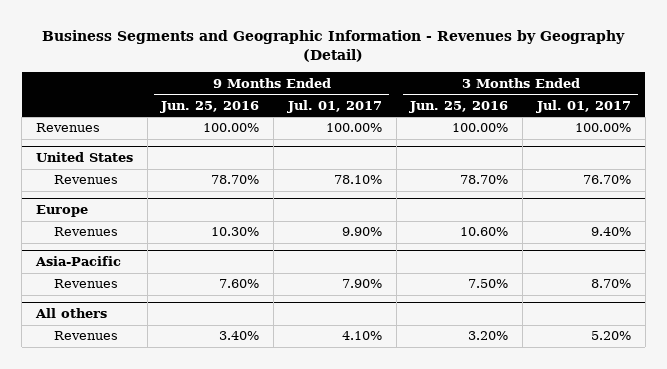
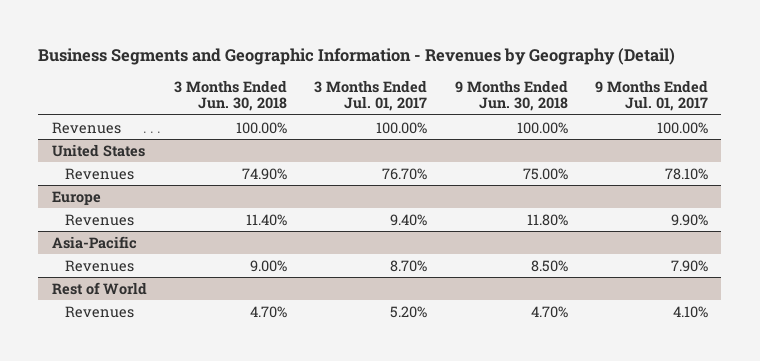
[160,100,260,113] Jun. 25, 2016 -> none
[409,100,509,113] Jun. 25, 2016 -> none
none -> [174,79,288,112] 3 Months Ended Jun. 30, 2018
none -> [454,79,568,112] 9 Months Ended Jun. 30, 2018
[34,308,107,319] All others -> [51,281,147,295] Rest of World

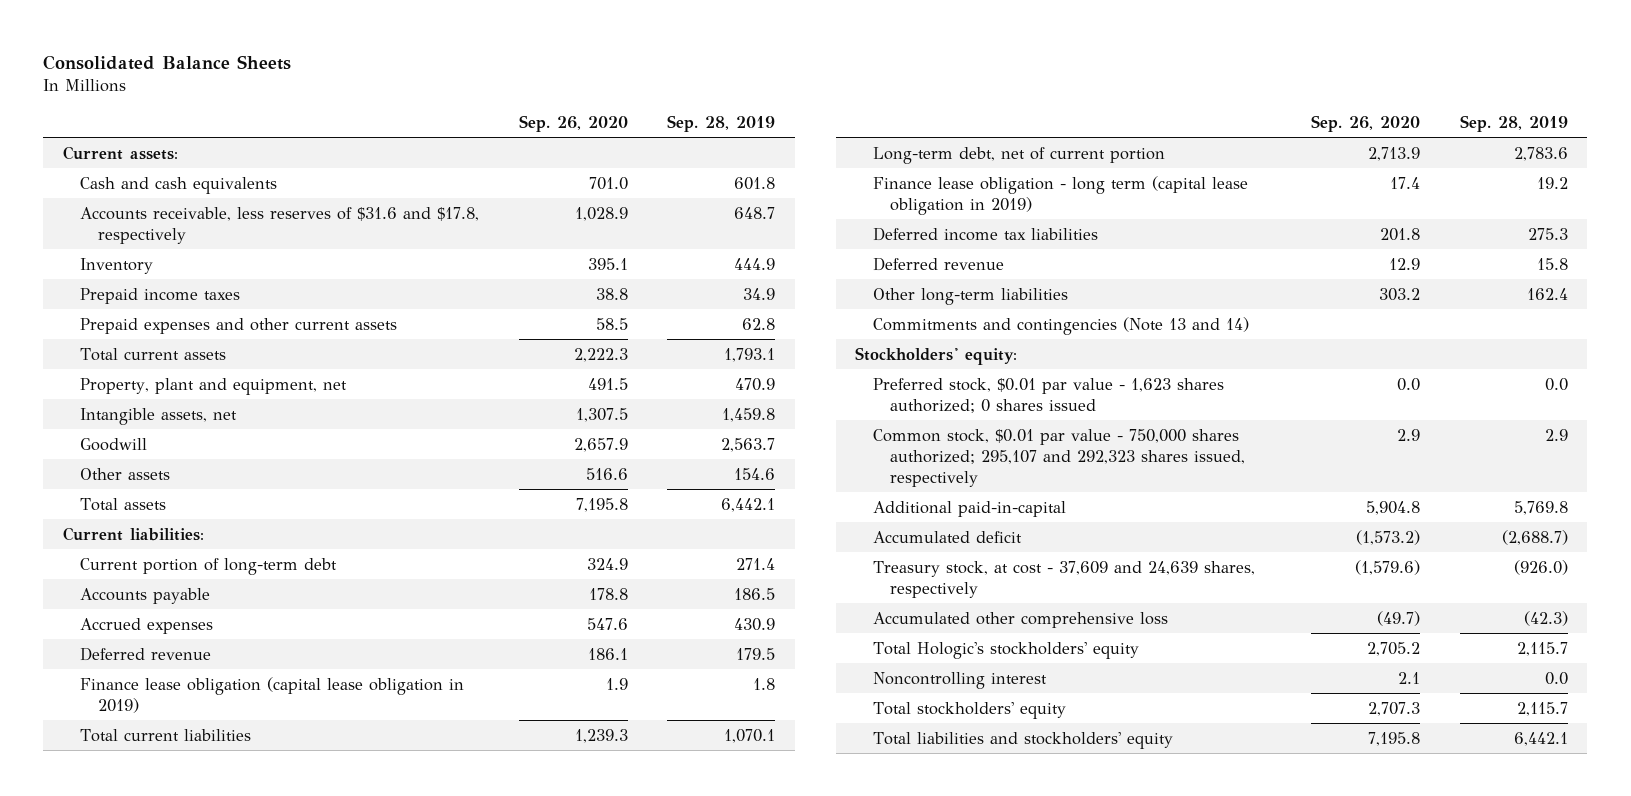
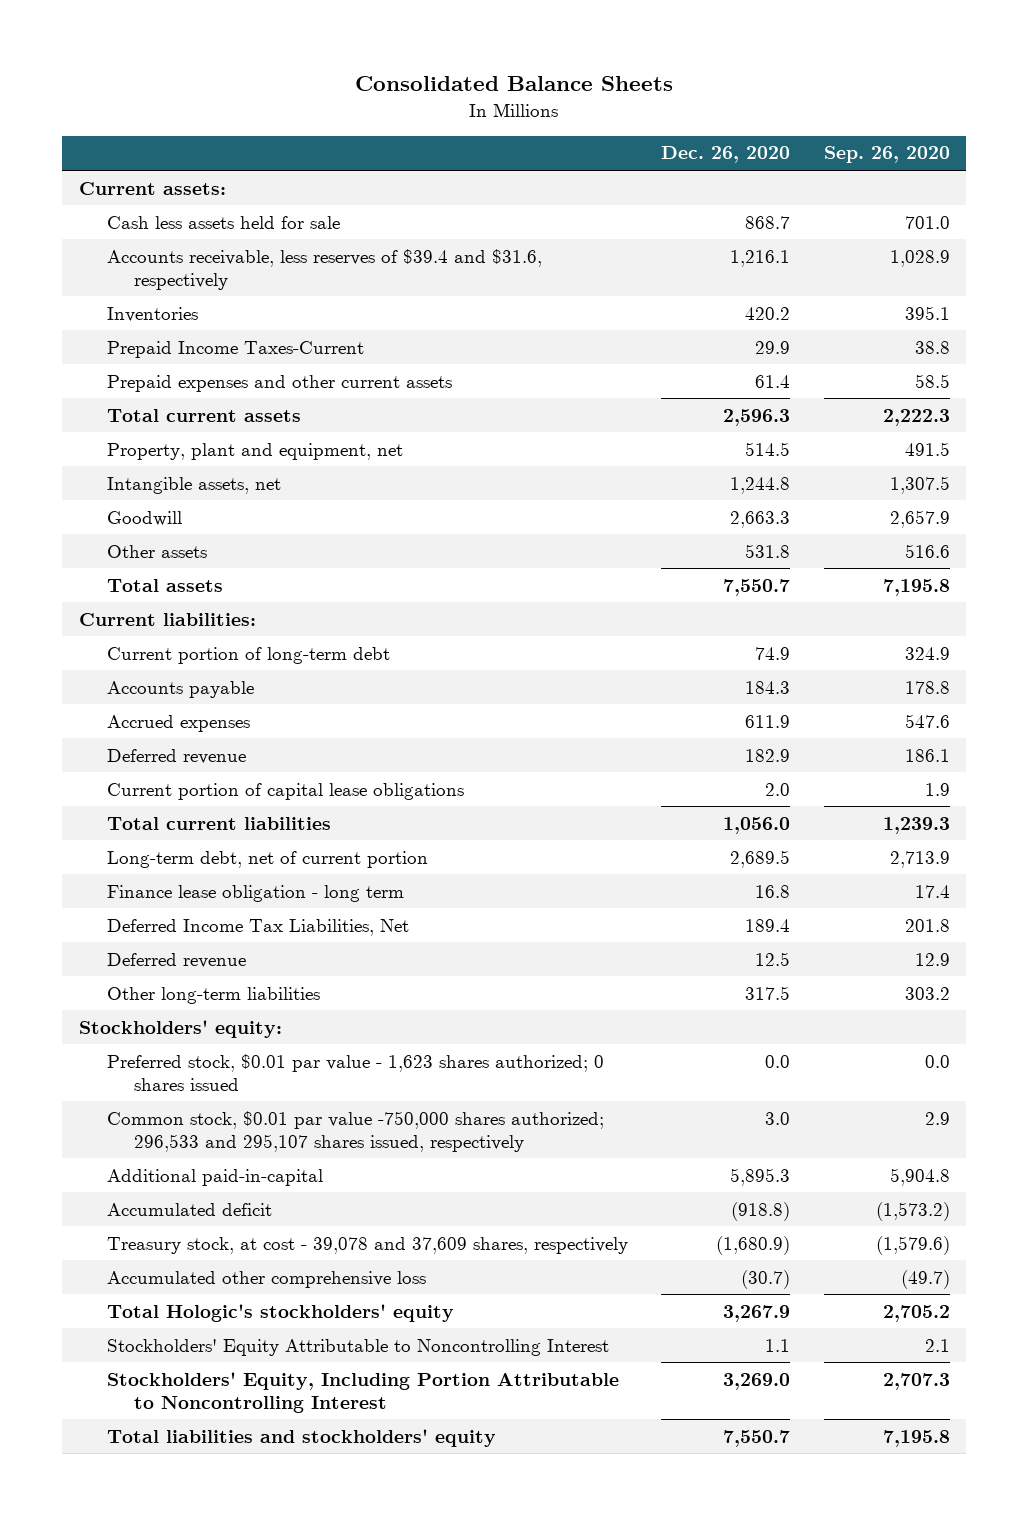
[667,114,776,132] Sep. 28, 2019 -> none
none -> [661,146,791,164] Dec. 26, 2020
[80,176,278,194] Cash and cash equivalents -> [106,215,340,229] Cash less assets held for sale
[80,206,480,244] Accounts receivable, less reserves of $31.6 and $17.8, respectively -> [106,248,542,290] Accounts receivable, less reserves of $39.4 and $31.6, respectively
[80,257,154,274] Inventory -> [106,306,198,322] Inventories
[80,287,241,304] Prepaid income taxes -> [106,340,364,358] Prepaid Income Taxes-Current
[80,676,465,713] Finance lease obligation (capital lease obligation in 2019) -> [106,782,464,800] Current portion of capital lease obligations
[872,175,1248,215] Finance lease obligation - long term (capital lease obligation in 2019) -> [106,884,404,902] Finance lease obligation - long term
[872,226,1098,241] Deferred income tax liabilities -> [106,918,409,936] Deferred Income Tax Liabilities, Net
[872,316,1249,335] Commitments and contingencies (Note 13 and 14) -> none
[872,428,1246,487] Common stock, $0.01 par value - 750,000 shares authorized; 295,107 and 292,323 shares issued, respectively -> [106,1110,604,1152] Common stock, $0.01 par value -750,000 shares authorized; 296,533 and 295,107 shares issued, respectively
[872,560,1255,598] Treasury stock, at cost - 37,609 and 24,639 shares, respectively -> [106,1236,628,1254] Treasury stock, at cost - 39,078 and 37,609 shares, respectively
[872,671,1047,689] Noncontrolling interest -> [106,1338,609,1356] Stockholders' Equity Attributable to Noncontrolling Interest
[872,701,1066,719] Total stockholders' equity -> [106,1371,619,1413] Stockholders' Equity, Including Portion Attributable to Noncontrolling Interest

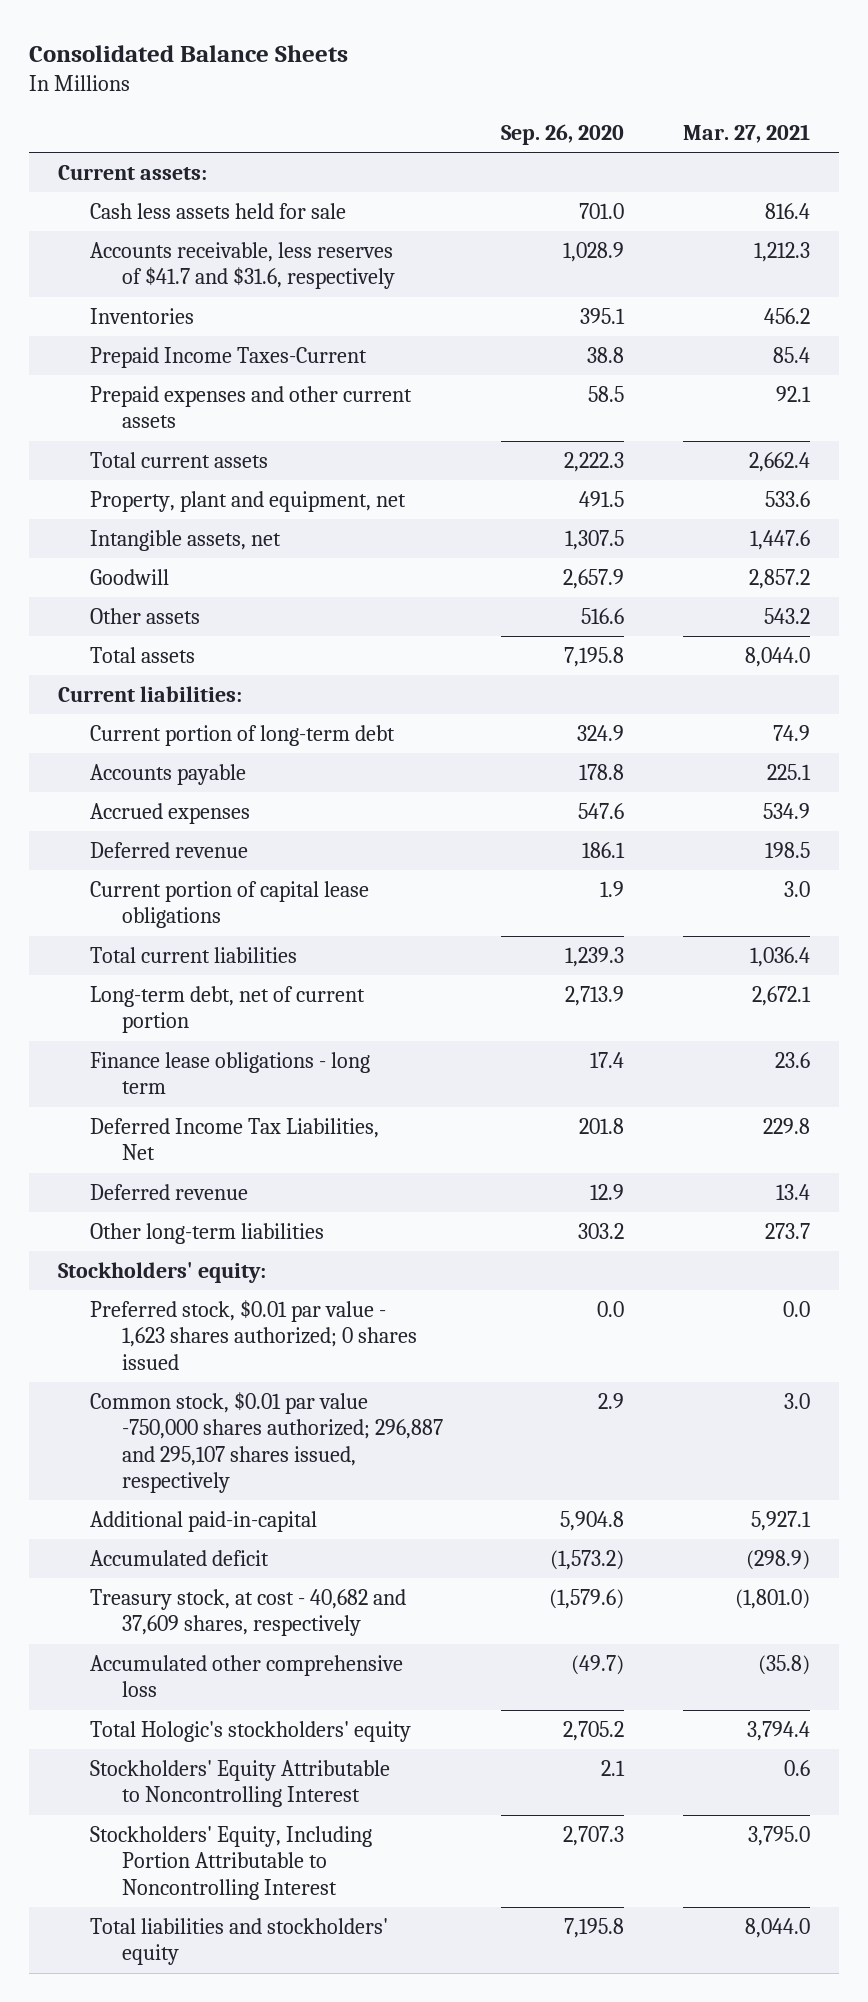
[661,146,791,164] Dec. 26, 2020 -> none
none -> [682,123,810,143] Mar. 27, 2021
[106,248,542,290] Accounts receivable, less reserves of $39.4 and $31.6, respectively -> [89,241,395,290] Accounts receivable, less reserves of $41.7 and $31.6, respectively
[106,884,404,902] Finance lease obligation - long term -> [89,1051,370,1095] Finance lease obligations - long term
[106,1110,604,1152] Common stock, $0.01 par value -750,000 shares authorized; 296,533 and 295,107 shares issued, respectively -> [89,1391,443,1493] Common stock, $0.01 par value -750,000 shares authorized; 296,887 and 295,107 shares issued, respectively
[106,1236,628,1254] Treasury stock, at cost - 39,078 and 37,609 shares, respectively -> [89,1588,406,1637] Treasury stock, at cost - 40,682 and 37,609 shares, respectively

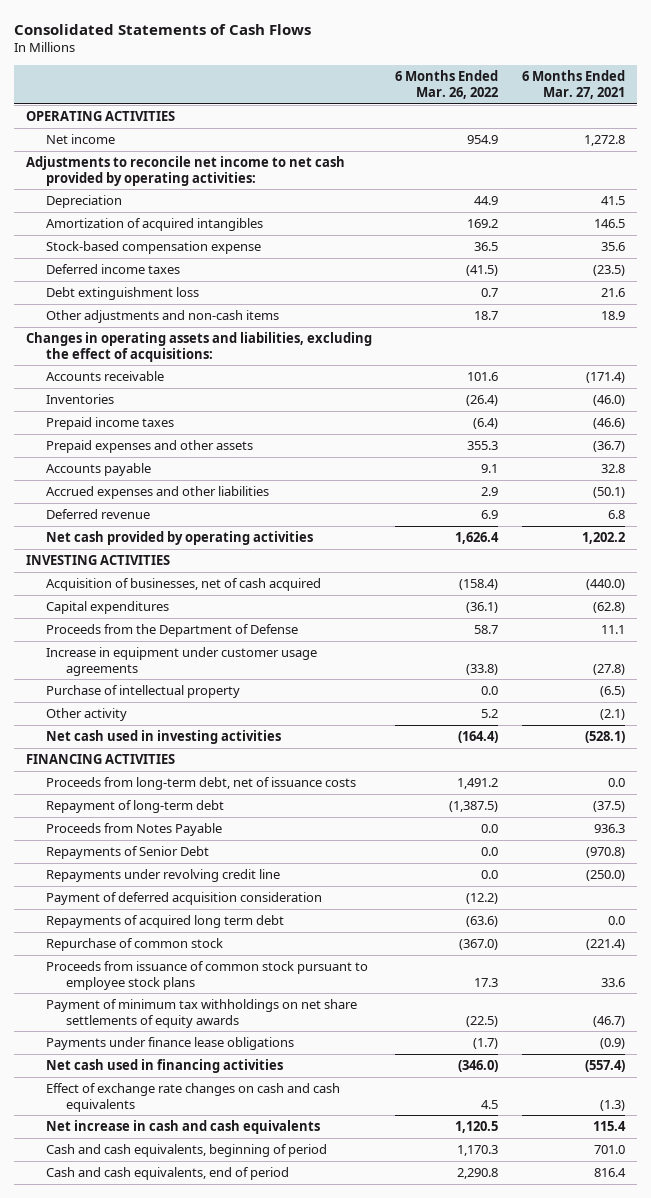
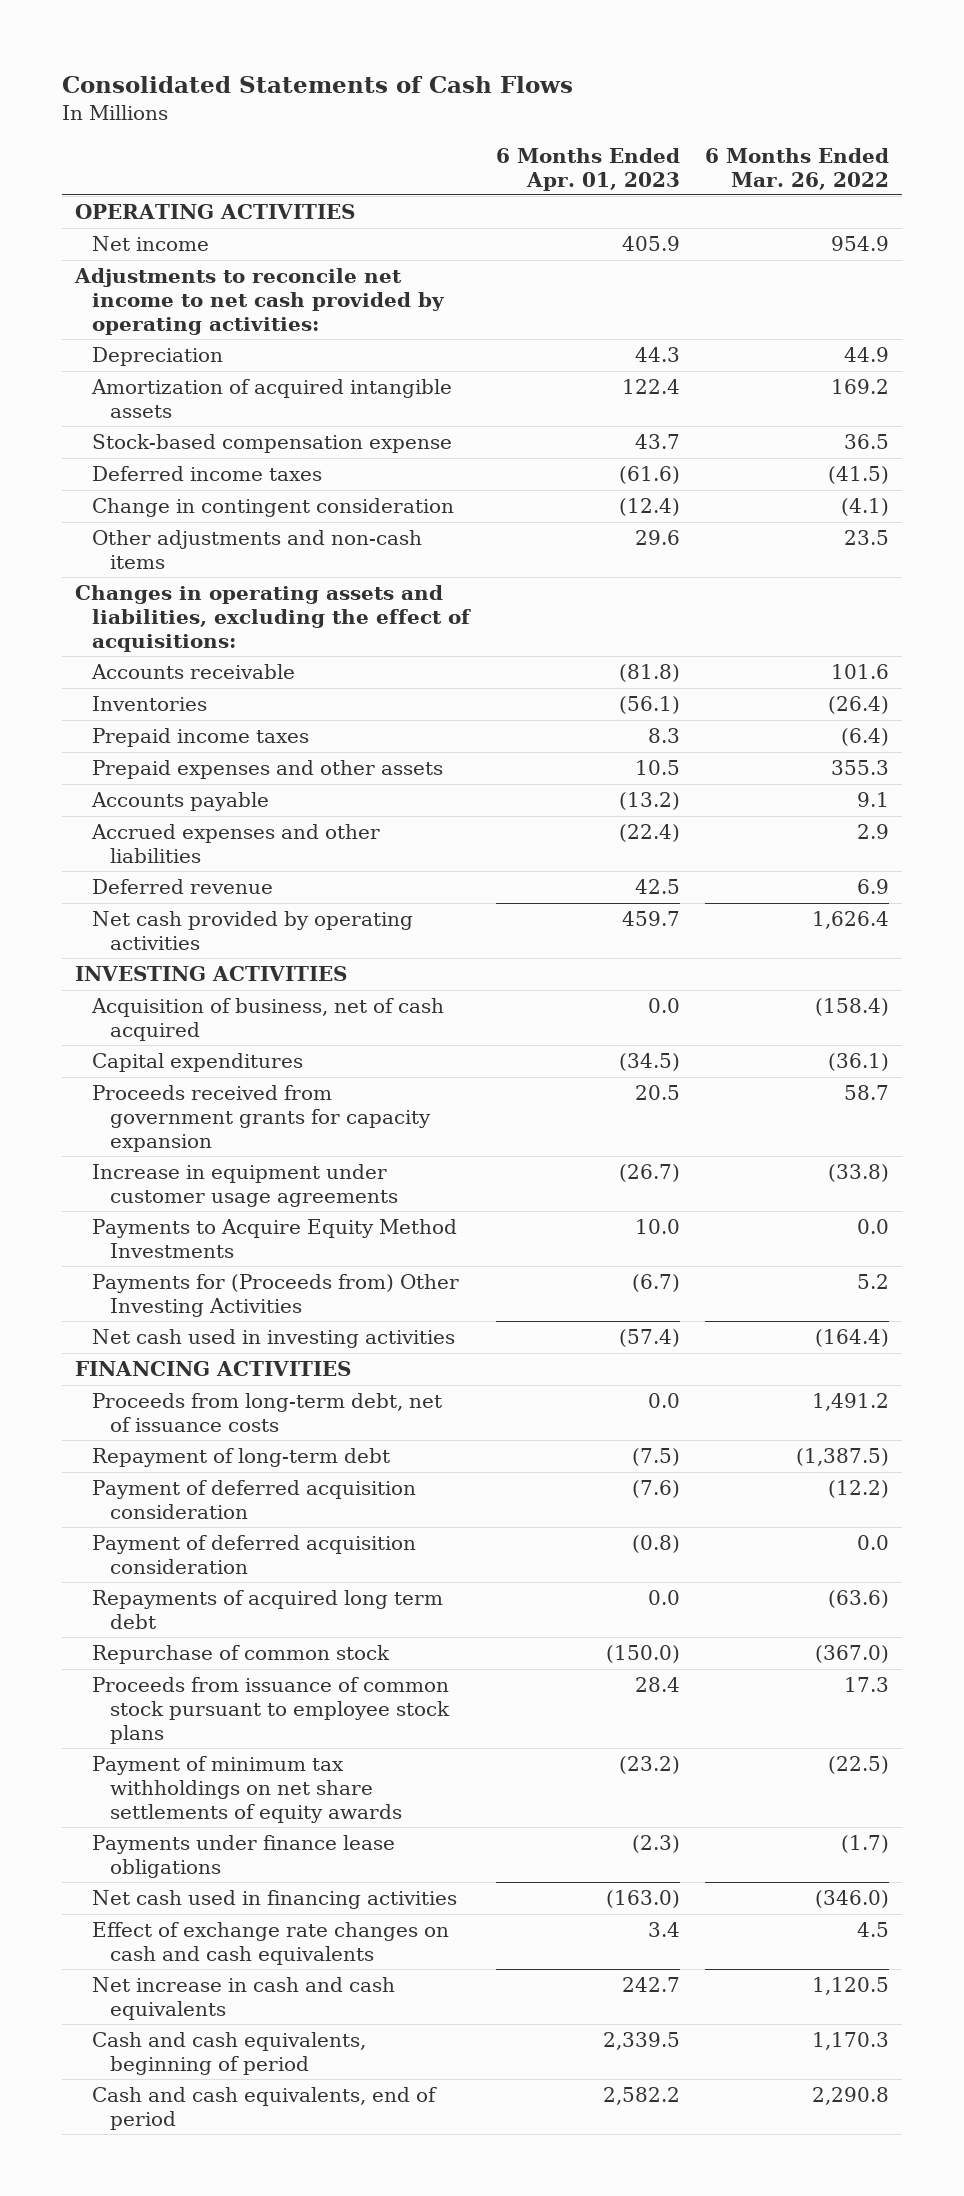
[521,70,625,100] 6 Months Ended Mar. 27, 2021 -> none
none -> [495,147,680,191] 6 Months Ended Apr. 01, 2023
[45,217,263,231] Amortization of acquired intangibles -> [91,379,453,418] Amortization of acquired intangible assets
[45,286,199,300] Debt extinguishment loss -> none
none -> [92,498,455,518] Change in contingent consideration
[474,310,499,320] 18.7 -> [844,530,890,546] 23.5
[45,577,321,591] Acquisition of businesses, net of cash acquired -> [91,998,445,1041] Acquisition of business, net of cash acquired
[45,623,298,637] Proceeds from the Department of Defense -> [92,1085,431,1152] Proceeds received from government grants for capacity expansion
[45,684,240,698] Purchase of intellectual property -> none
[45,707,127,721] Other activity -> none
none -> [92,1219,458,1258] Payments to Acquire Equity Method Investments
none -> [92,1274,460,1317] Payments for (Proceeds from) Other Investing Activities
[45,822,222,836] Proceeds from Notes Payable -> none
[45,845,209,859] Repayments of Senior Debt -> none
[45,868,280,882] Repayments under revolving credit line -> none
none -> [92,1535,417,1574] Payment of deferred acquisition consideration

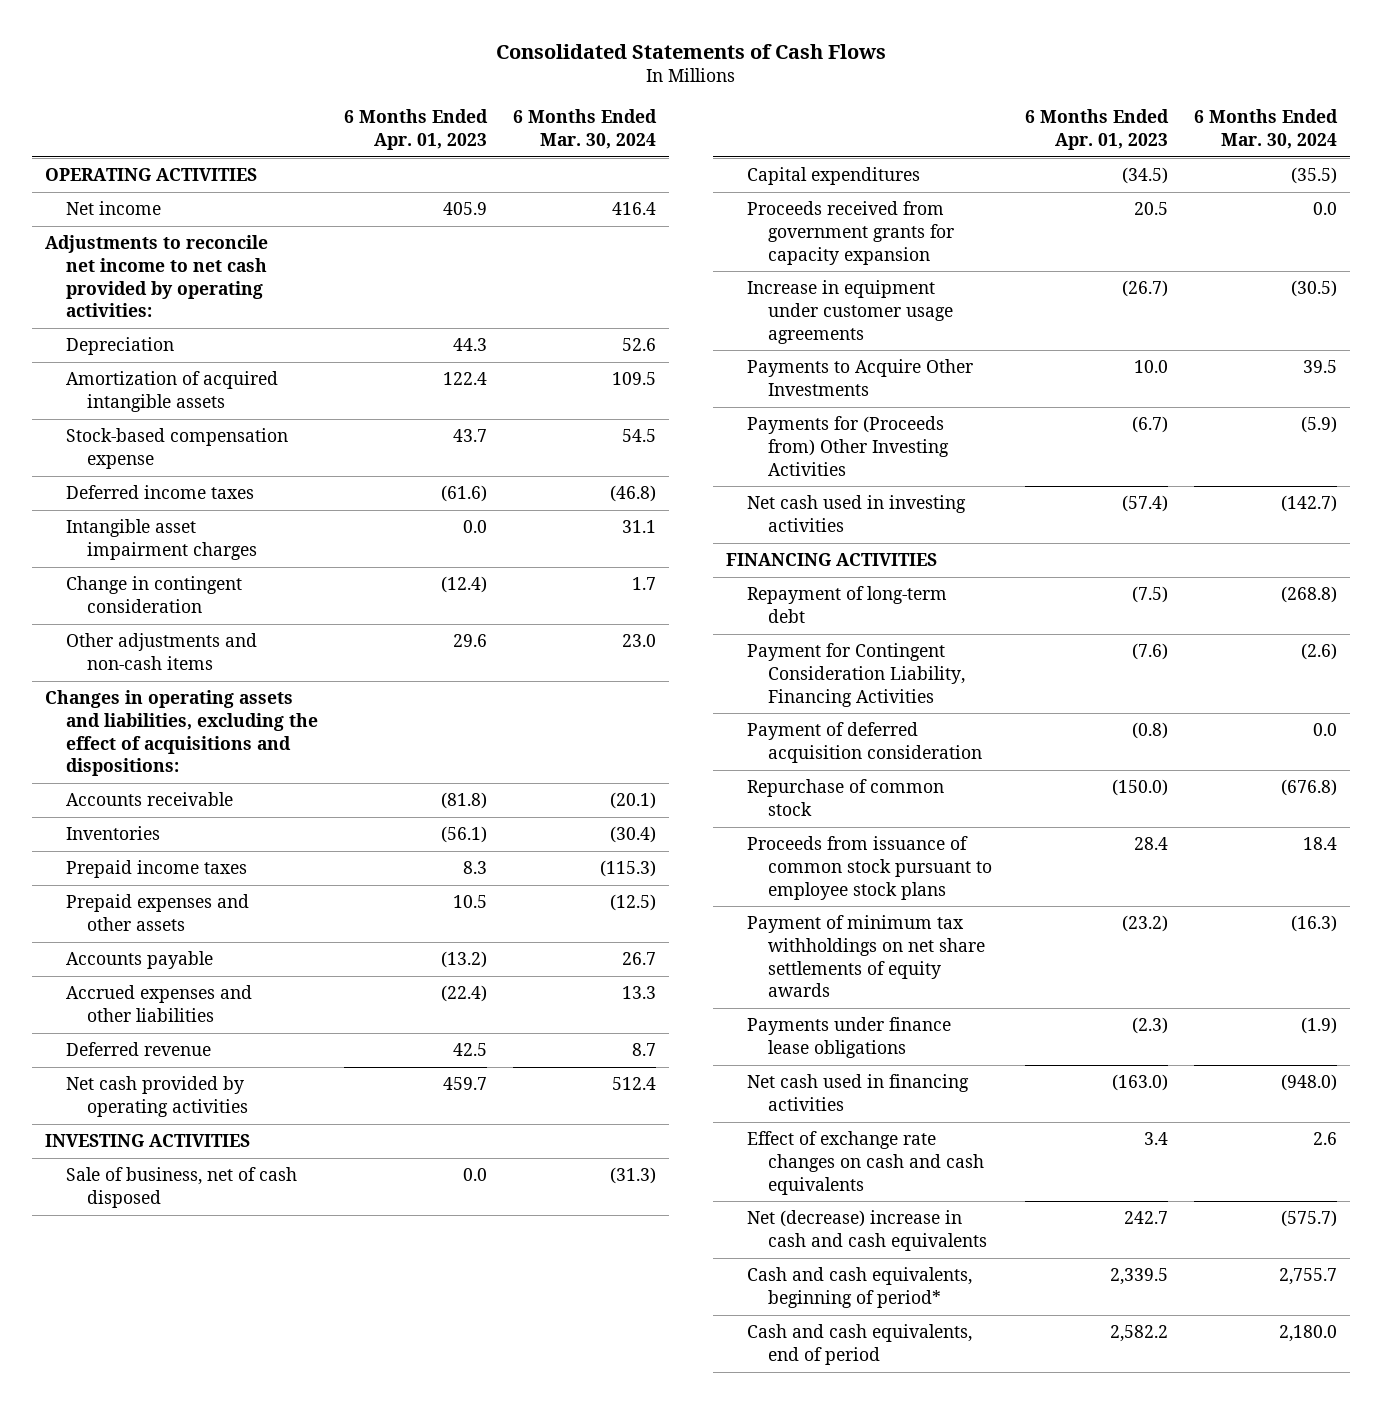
[705,147,890,190] 6 Months Ended Mar. 26, 2022 -> none
none -> [513,109,658,149] 6 Months Ended Mar. 30, 2024
none -> [65,519,258,560] Intangible asset impairment charges
[74,585,472,652] Changes in operating assets and liabilities, excluding the effect of acquisitions: -> [44,690,318,777] Changes in operating assets and liabilities, excluding the effect of acquisitions and dispositions:
[91,998,445,1041] Acquisition of business, net of cash acquired -> [65,1167,297,1208] Sale of business, net of cash disposed
[92,1219,458,1258] Payments to Acquire Equity Method Investments -> [747,359,974,396] Payments to Acquire Other Investments
[92,1393,443,1432] Proceeds from long-term debt, net of issuance costs -> none
[92,1480,417,1519] Payment of deferred acquisition consideration -> [747,643,966,707] Payment for Contingent Consideration Liability, Financing Activities
[92,1590,444,1629] Repayments of acquired long term debt -> none
[92,1977,396,2020] Net increase in cash and cash equivalents -> [747,1210,988,1251] Net (decrease) increase in cash and cash equivalents
[92,2032,367,2075] Cash and cash equivalents, beginning of period -> [747,1267,973,1308] Cash and cash equivalents, beginning of period*

